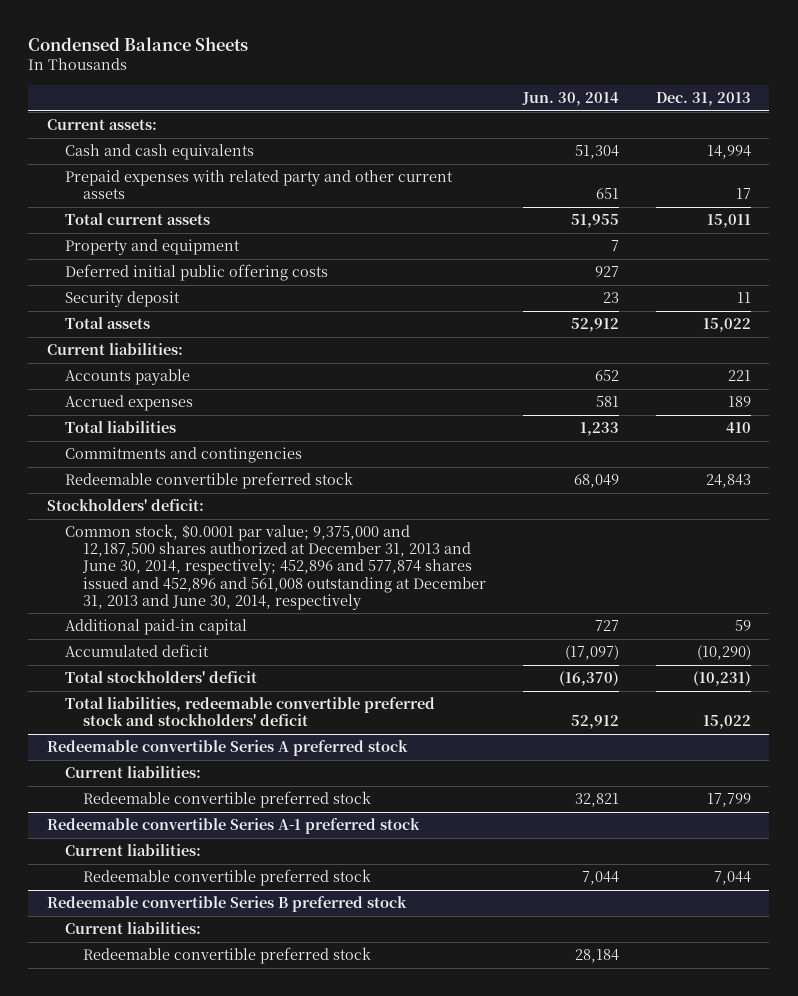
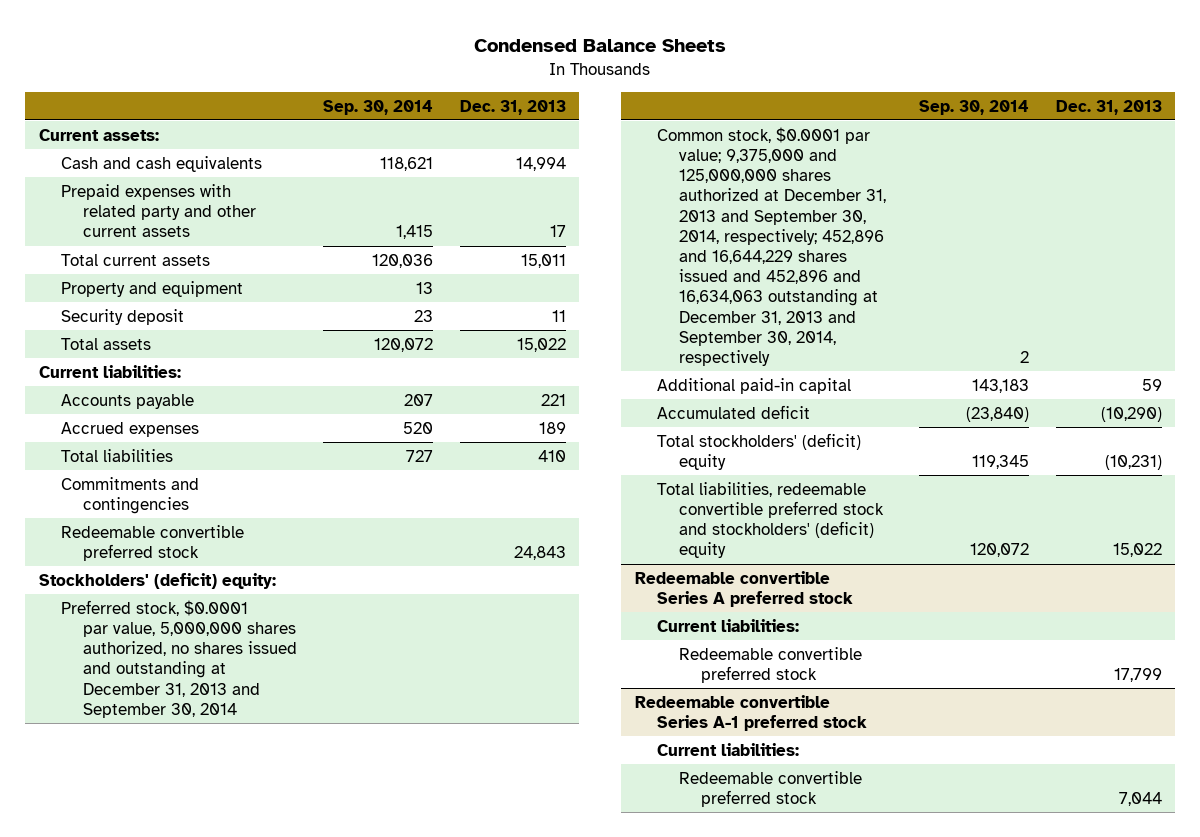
[521,91,619,106] Jun. 30, 2014 -> none
none -> [323,99,434,115] Sep. 30, 2014
[64,264,328,282] Deferred initial public offering costs -> none
[46,499,204,512] Stockholders' deficit: -> [38,572,276,589] Stockholders' (deficit) equity:
none -> [60,599,297,718] Preferred stock, $0.0001 par value, 5,000,000 shares authorized, no shares issued and outstanding at December 31, 2013 and September 30, 2014
[64,524,486,610] Common stock, $0.0001 par value; 9,375,000 and 12,187,500 shares authorized at December 31, 2013 and June 30, 2014, respectively; 452,896 and 577,874 shares issued and 452,896 and 561,008 outstanding at December 31, 2013 and June 30, 2014, respectively -> [656,126,886,366] Common stock, $0.0001 par value; 9,375,000 and 125,000,000 shares authorized at December 31, 2013 and September 30, 2014, respectively; 452,896 and 16,644,229 shares issued and 452,896 and 16,634,063 outstanding at December 31, 2013 and September 30, 2014, respectively
[64,671,257,684] Total stockholders' deficit -> [656,432,861,471] Total stockholders' (deficit) equity
[64,697,435,727] Total liabilities, redeemable convertible preferred stock and stockholders' deficit -> [656,481,884,559] Total liabilities, redeemable convertible preferred stock and stockholders' (deficit) equity
[46,896,407,913] Redeemable convertible Series B preferred stock -> none
[64,922,201,935] Current liabilities: -> none
[82,947,371,965] Redeemable convertible preferred stock -> none

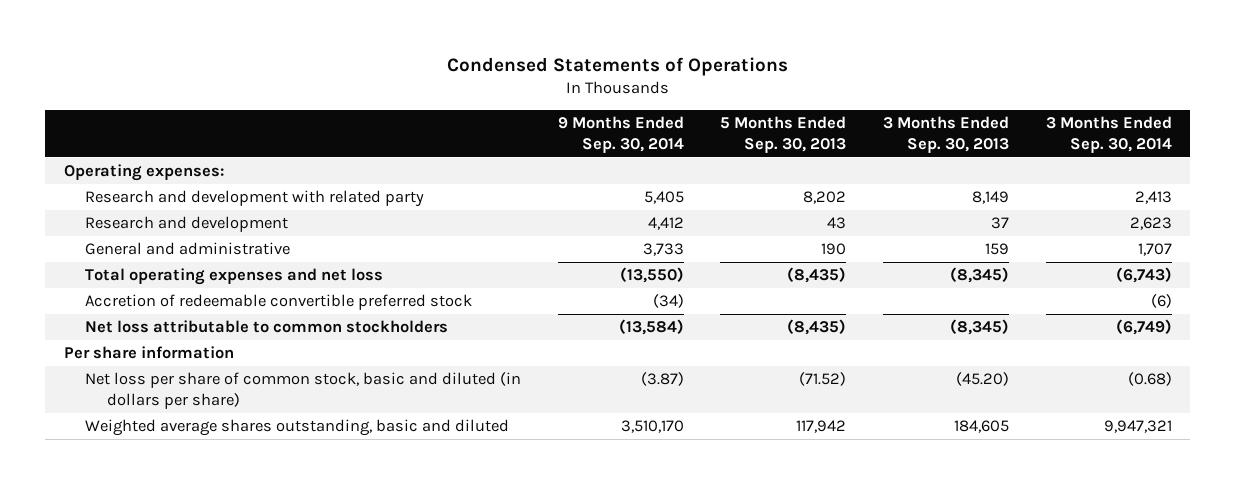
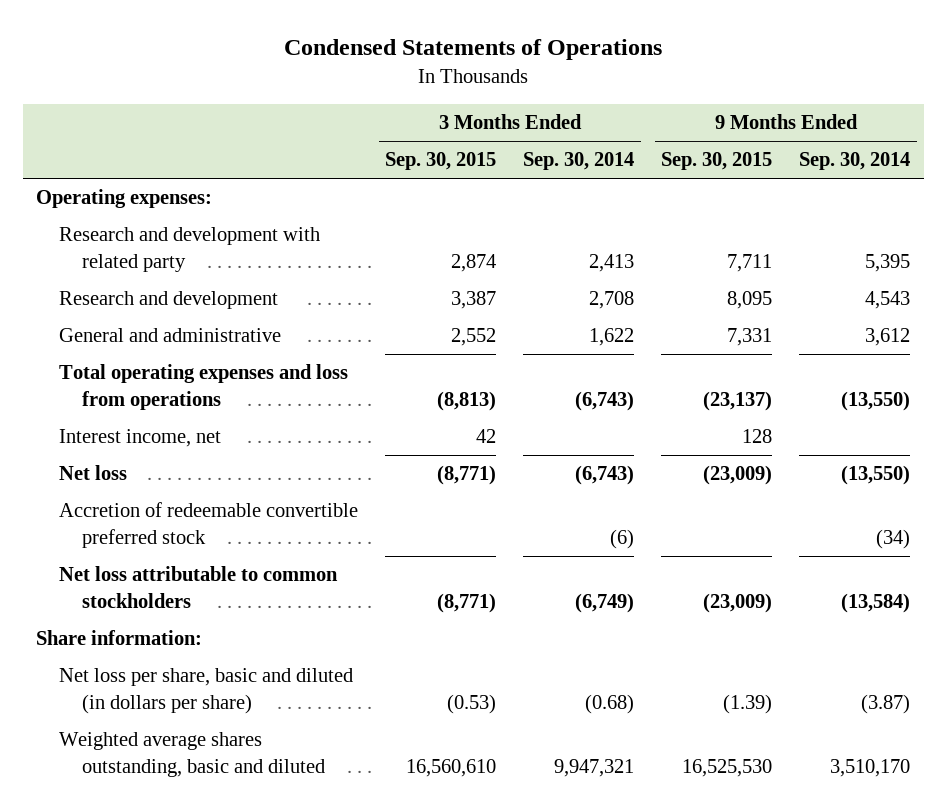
[720,116,847,153] 5 Months Ended Sep. 30, 2013 -> none
[883,116,1010,153] 3 Months Ended Sep. 30, 2013 -> none
none -> [385,152,497,171] Sep. 30, 2015
none -> [661,152,773,171] Sep. 30, 2015
[643,191,684,205] 5,405 -> [865,253,911,272] 5,395
[647,217,684,231] 4,412 -> [865,291,911,310] 4,543
[1129,217,1172,231] 2,623 -> [589,291,635,310] 2,708
[642,243,684,257] 3,733 -> [865,328,911,347] 3,612
[1137,243,1172,257] 1,707 -> [589,328,635,347] 1,622
none -> [59,364,349,410] Total operating expenses and loss from operations
none -> [59,429,222,448] Interest income, net
[85,268,384,286] Total operating expenses and net loss -> [59,465,128,481] Net loss
[63,346,234,360] Per share information -> [36,630,203,646] Share information:
[85,372,522,409] Net loss per share of common stock, basic and diluted (in dollars per share) -> [59,668,354,714] Net loss per share, basic and diluted (in dollars per share)

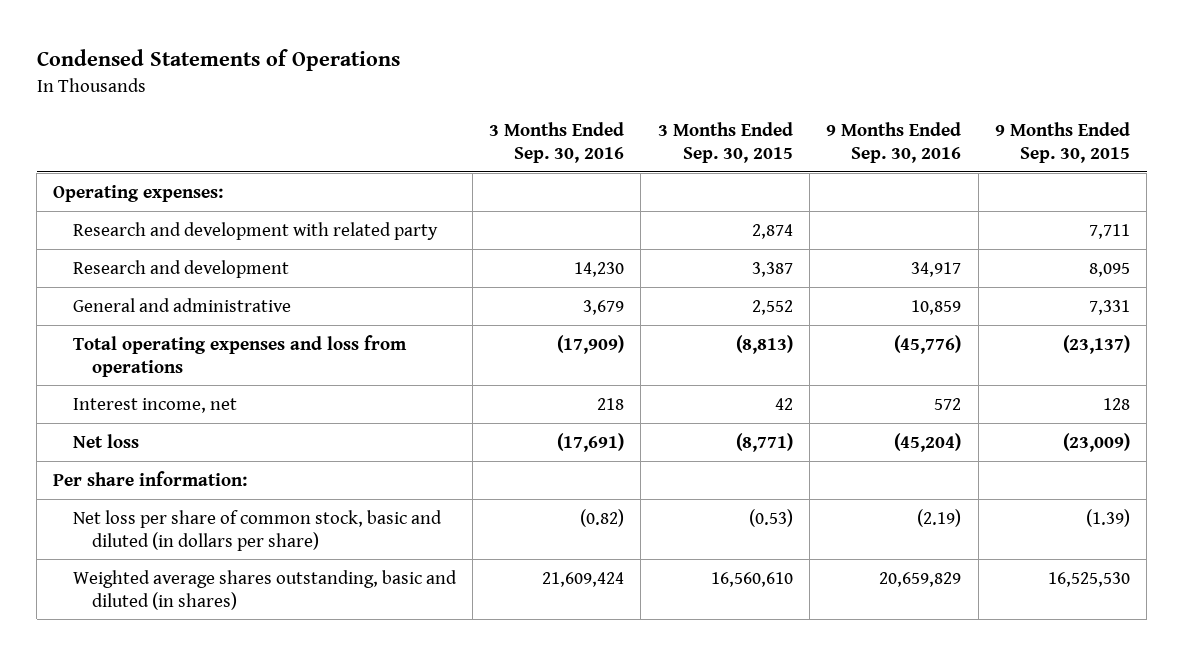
[523,152,635,171] Sep. 30, 2014 -> none
[799,152,911,171] Sep. 30, 2014 -> none
none -> [489,121,625,163] 3 Months Ended Sep. 30, 2016
none -> [826,121,962,163] 9 Months Ended Sep. 30, 2016
[59,502,359,548] Accretion of redeemable convertible preferred stock -> none
[59,566,339,608] Net loss attributable to common stockholders -> none
[36,630,203,646] Share information: -> [53,470,248,486] Per share information:
[59,668,354,714] Net loss per share, basic and diluted (in dollars per share) -> [72,509,442,551] Net loss per share of common stock, basic and diluted (in dollars per share)
[59,732,326,777] Weighted average shares outstanding, basic and diluted -> [72,569,457,610] Weighted average shares outstanding, basic and diluted (in shares)

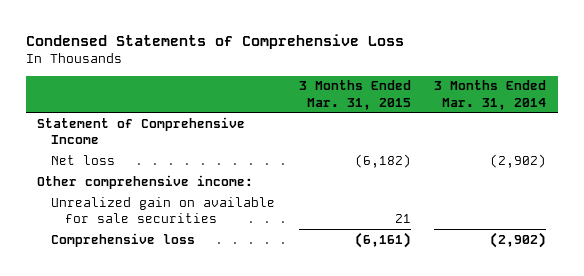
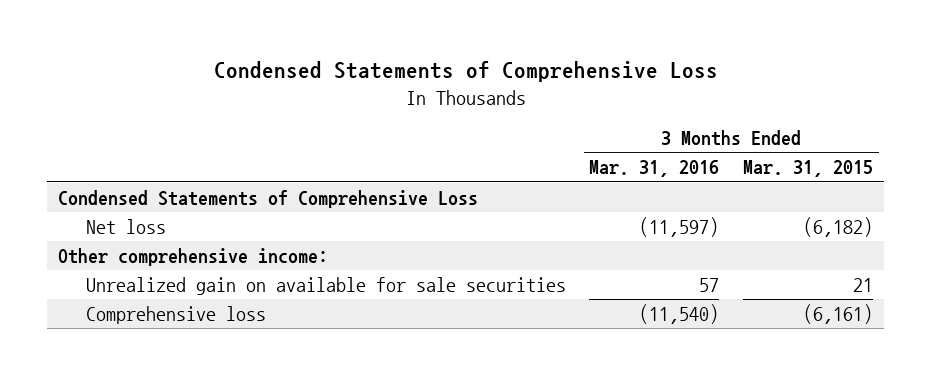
[434,80,547,110] 3 Months Ended Mar. 31, 2014 -> none
none -> [589,160,720,178] Mar. 31, 2016
[37,116,246,144] Statement of Comprehensive Income -> [58,189,479,208] Condensed Statements of Comprehensive Loss

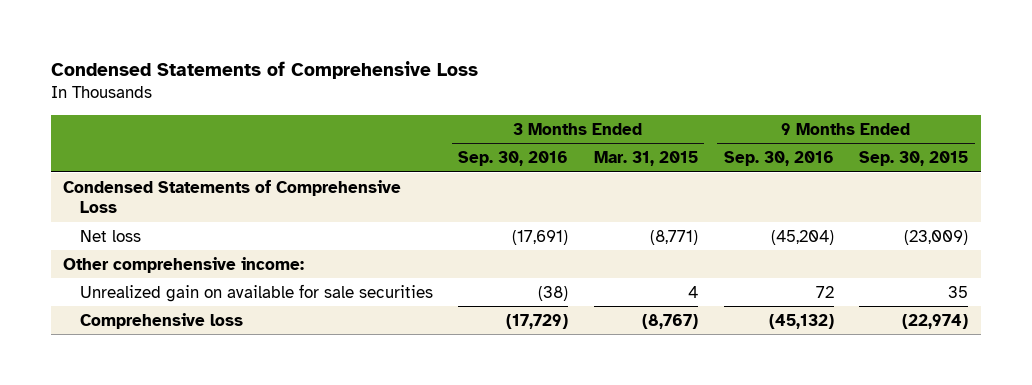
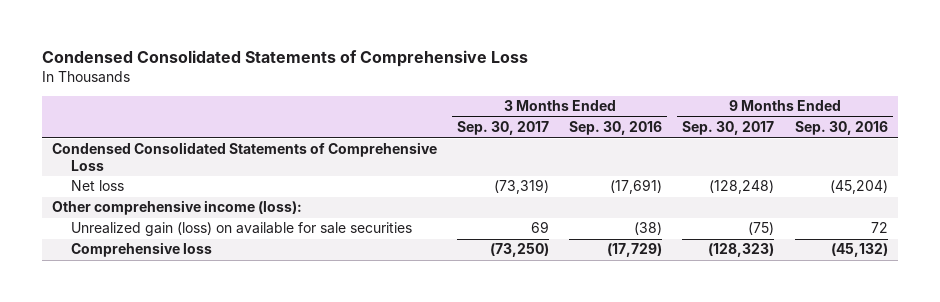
[50,61,478,80] Condensed Statements of Comprehensive Loss -> [42,50,529,68] Condensed Consolidated Statements of Comprehensive Loss
[594,151,699,167] Mar. 31, 2015 -> none
[859,151,969,167] Sep. 30, 2015 -> none
none -> [457,121,550,136] Sep. 30, 2017
none -> [682,121,775,136] Sep. 30, 2017
[63,179,402,213] Condensed Statements of Comprehensive Loss -> [52,142,438,171] Condensed Consolidated Statements of Comprehensive Loss
[63,256,305,273] Other comprehensive income: -> [52,200,303,216] Other comprehensive income (loss):
[79,283,433,302] Unrealized gain on available for sale securities -> [71,222,413,237] Unrealized gain (loss) on available for sale securities

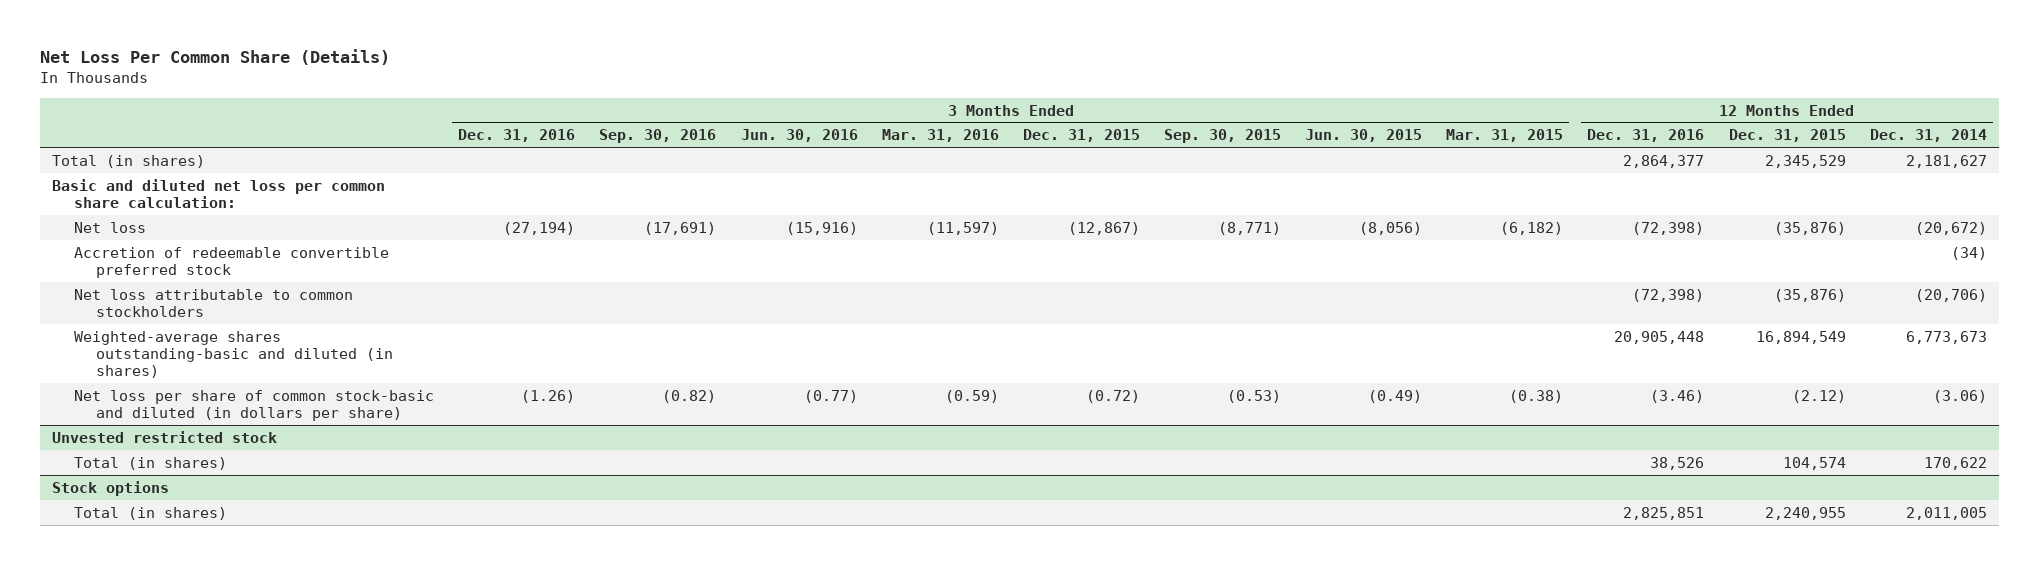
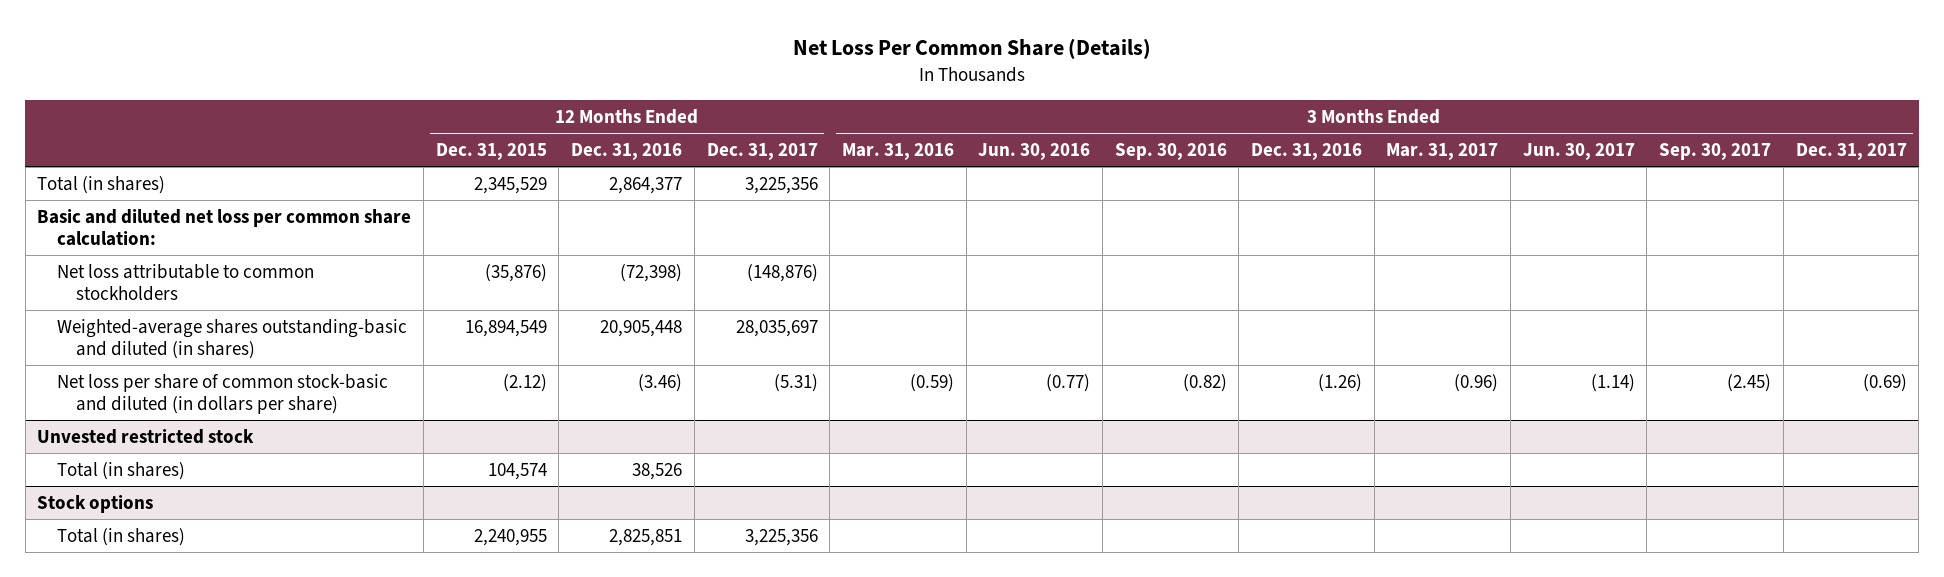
[1022,129,1140,143] Dec. 31, 2015 -> none
[1163,129,1281,144] Sep. 30, 2015 -> none
[1305,129,1423,143] Jun. 30, 2015 -> none
[1446,129,1564,143] Mar. 31, 2015 -> none
[1869,129,1987,143] Dec. 31, 2014 -> none
none -> [706,143,818,161] Dec. 31, 2017
none -> [1386,143,1499,161] Mar. 31, 2017
none -> [1522,143,1635,161] Jun. 30, 2017
none -> [1659,143,1772,161] Sep. 30, 2017
none -> [1795,143,1907,161] Dec. 31, 2017
[74,221,147,233] Net loss -> none
[74,246,390,279] Accretion of redeemable convertible preferred stock -> none

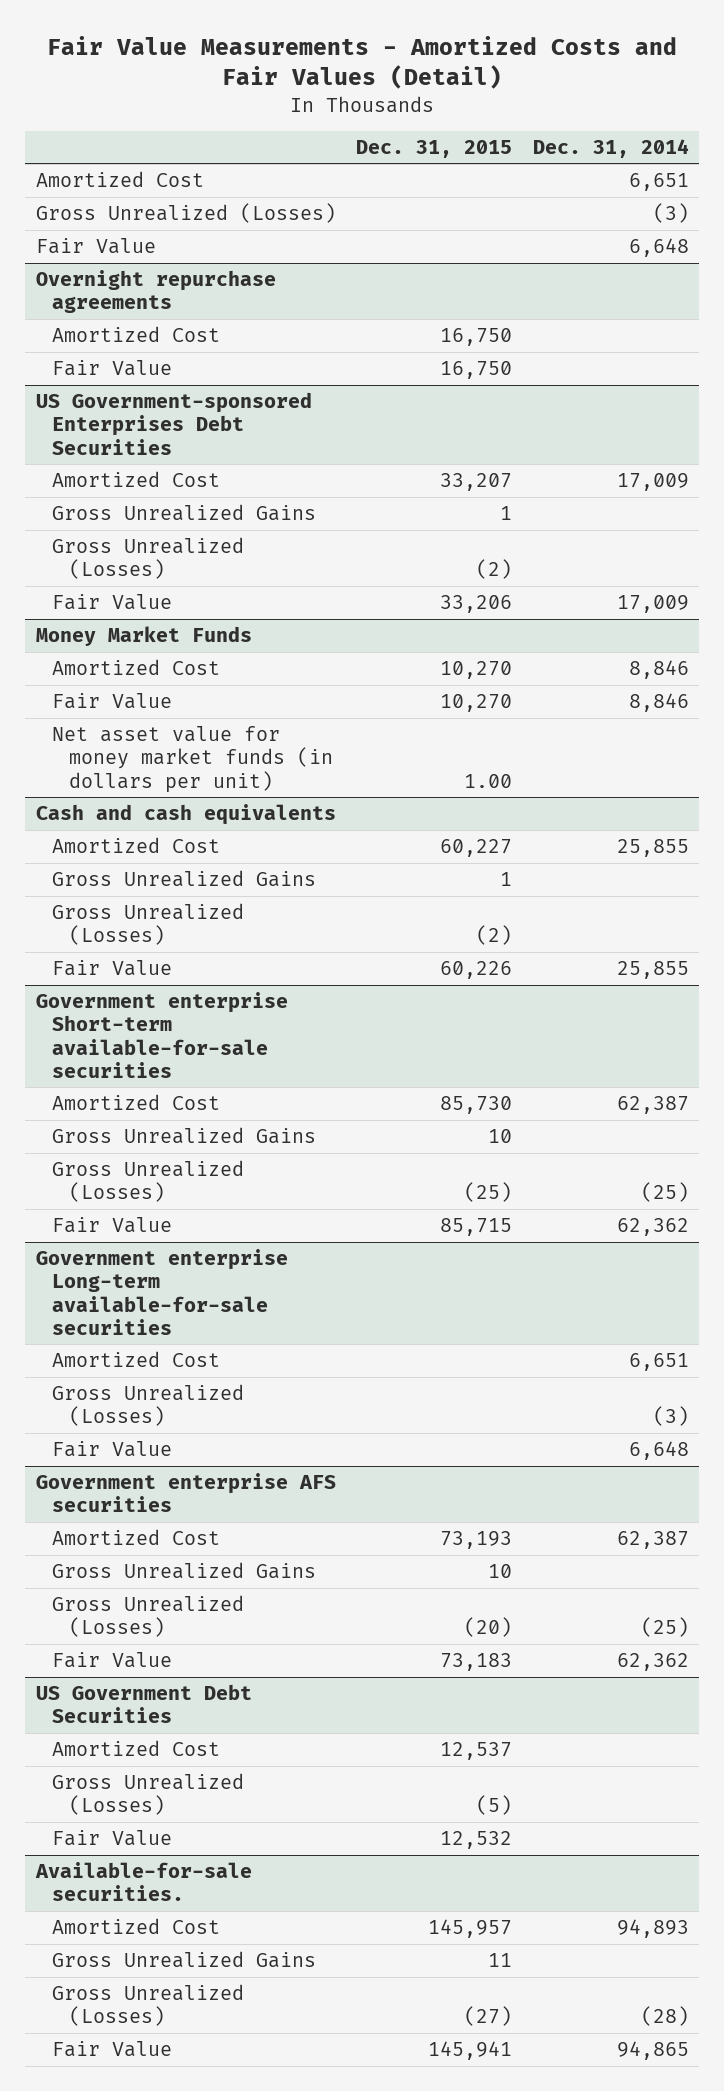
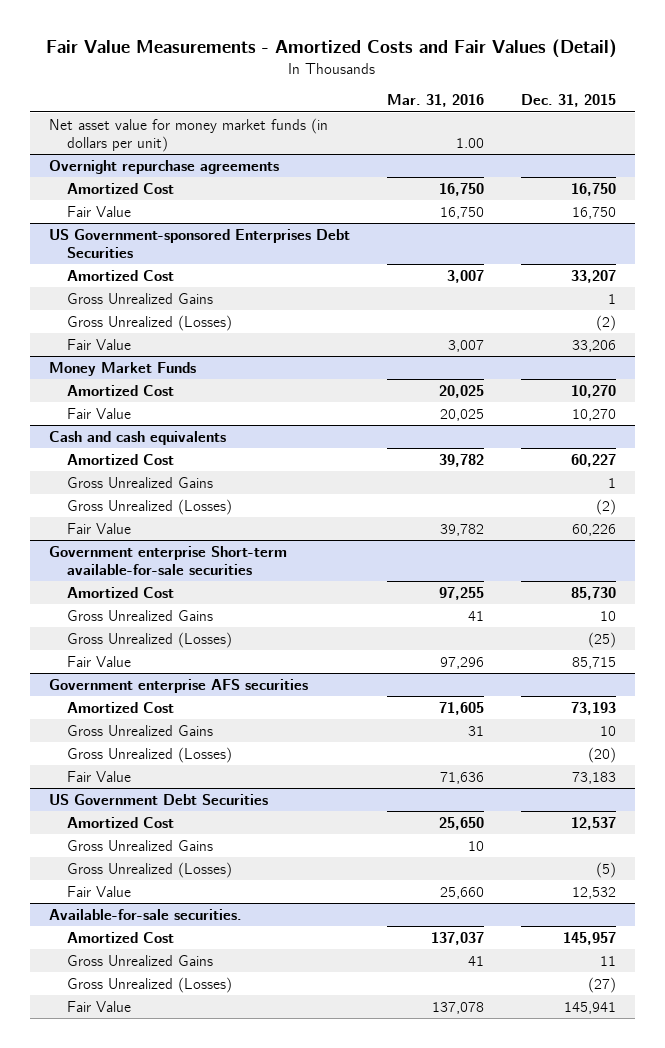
[532,138,689,158] Dec. 31, 2014 -> none
none -> [386,94,484,108] Mar. 31, 2016
[35,171,204,188] Amortized Cost -> none
[35,203,336,224] Gross Unrealized (Losses) -> none
[35,238,156,255] Fair Value -> none
none -> [48,117,328,152] Net asset value for money market funds (in dollars per unit)
[52,726,334,793] Net asset value for money market funds (in dollars per unit) -> none
[35,1249,288,1335] Government enterprise Long-term available-for-sale securities -> none
[52,1351,221,1368] Amortized Cost -> none
[52,1384,245,1427] Gross Unrealized (Losses) -> none
[52,1441,173,1458] Fair Value -> none
none -> [67,839,214,851] Gross Unrealized Gains

